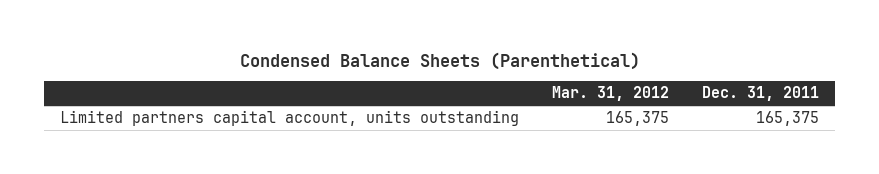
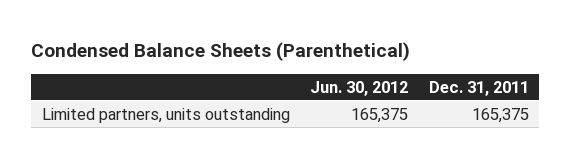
[552,86,670,102] Mar. 31, 2012 -> none
none -> [310,80,409,96] Jun. 30, 2012
[60,110,520,127] Limited partners capital account, units outstanding -> [41,108,290,124] Limited partners, units outstanding

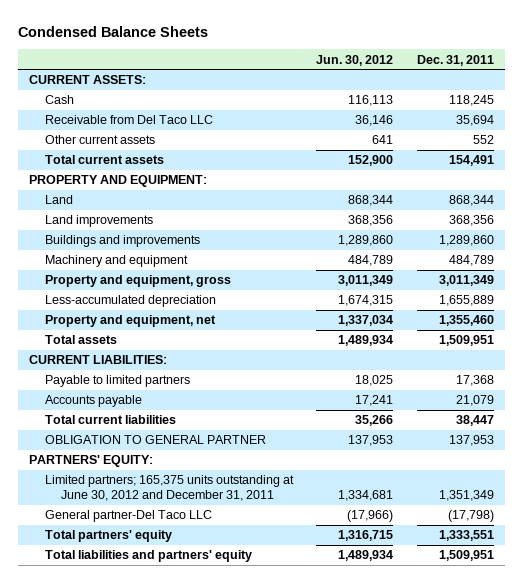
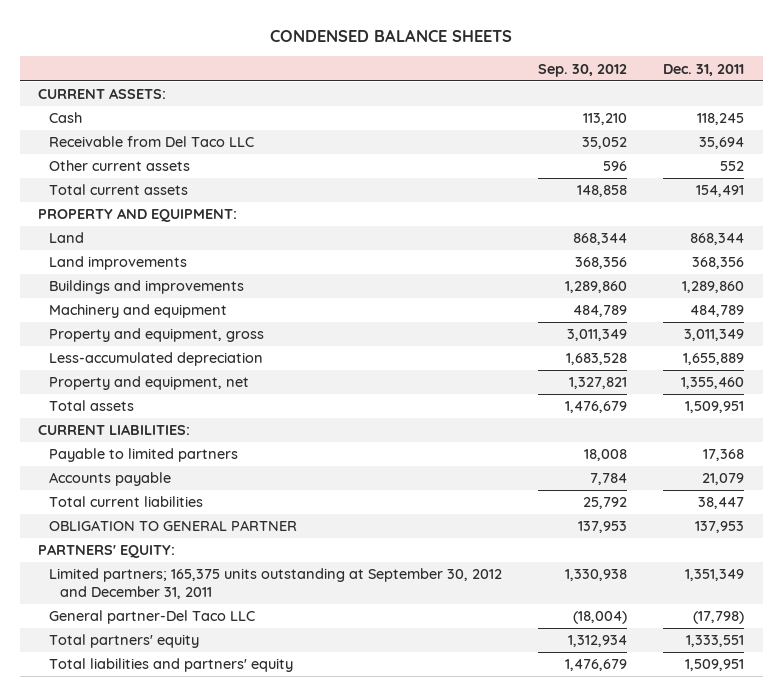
[17,25,208,37] Condensed Balance Sheets -> [270,29,513,43] CONDENSED BALANCE SHEETS
[316,54,394,66] Jun. 30, 2012 -> none
none -> [538,63,628,77] Sep. 30, 2012
[44,475,294,502] Limited partners; 165,375 units outstanding at June 30, 2012 and December 31, 2011 -> [49,568,503,599] Limited partners; 165,375 units outstanding at September 30, 2012 and December 31, 2011

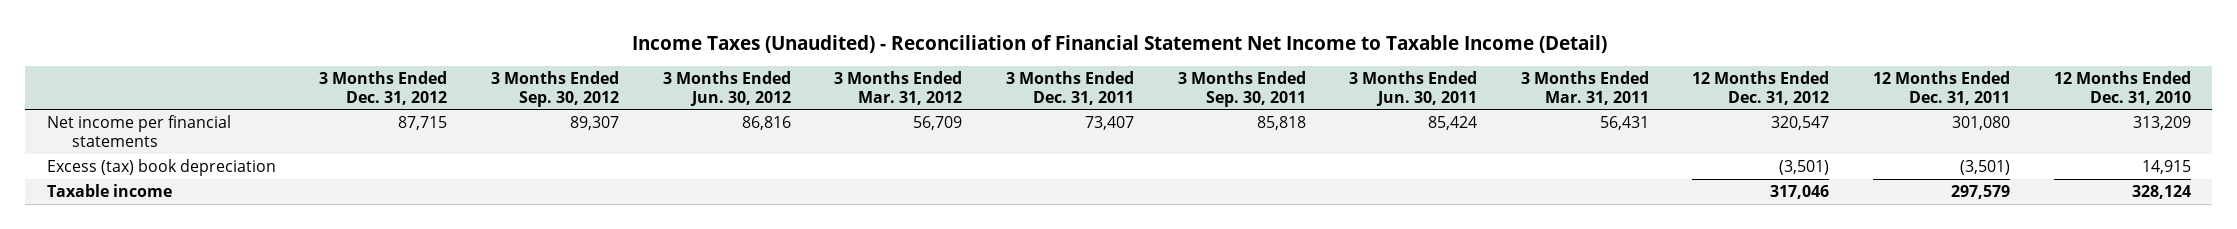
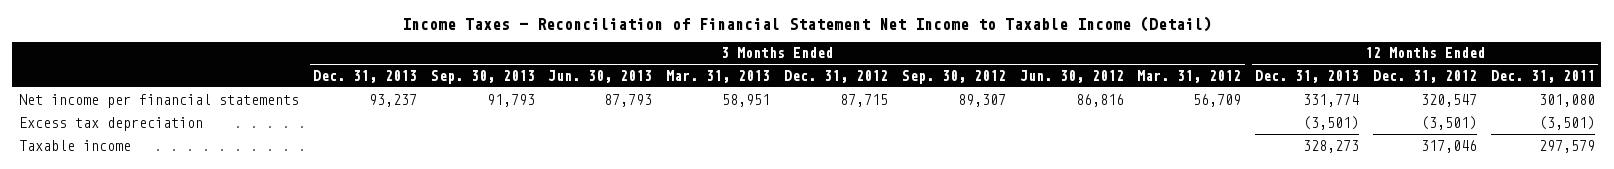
[631,34,1607,53] Income Taxes (Unaudited) - Reconciliation of Financial Statement Net Income to Taxable Income (Detail) -> [401,16,1212,33] Income Taxes - Reconciliation of Financial Statement Net Income to Taxable Income (Detail)
[1005,70,1134,105] 3 Months Ended Dec. 31, 2011 -> none
[1177,70,1306,107] 3 Months Ended Sep. 30, 2011 -> none
[1349,70,1478,106] 3 Months Ended Jun. 30, 2011 -> none
[1520,70,1649,105] 3 Months Ended Mar. 31, 2011 -> none
[2053,70,2191,105] 12 Months Ended Dec. 31, 2010 -> none
none -> [312,69,417,83] Dec. 31, 2013
none -> [430,69,535,84] Sep. 30, 2013
none -> [548,69,653,83] Jun. 30, 2013
none -> [666,69,771,83] Mar. 31, 2013
none -> [1255,69,1360,83] Dec. 31, 2013
[46,159,276,177] Excess (tax) book depreciation -> [19,116,204,131] Excess tax depreciation

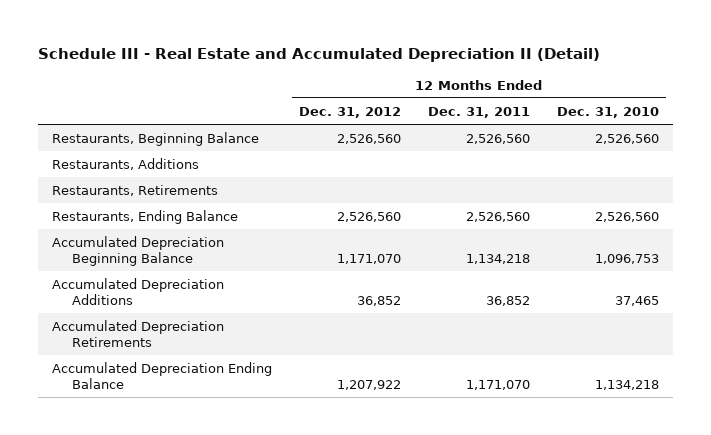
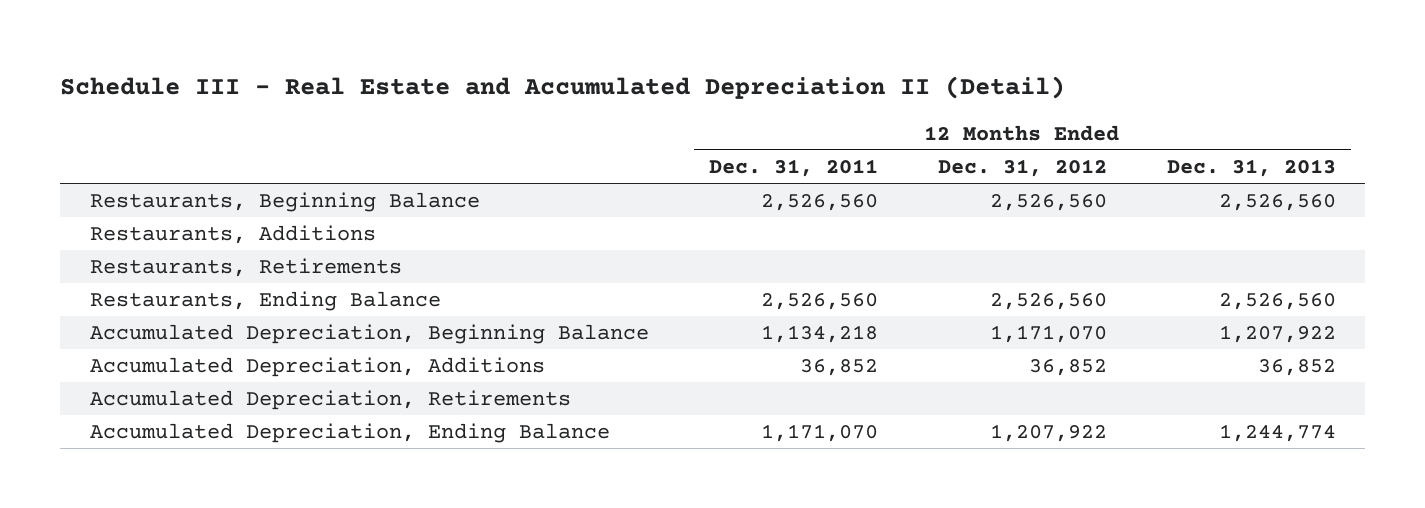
[557,106,660,118] Dec. 31, 2010 -> none
none -> [1166,158,1336,177] Dec. 31, 2013
[51,235,224,266] Accumulated Depreciation Beginning Balance -> [89,324,649,345] Accumulated Depreciation, Beginning Balance
[51,277,224,305] Accumulated Depreciation Additions -> [89,357,545,378] Accumulated Depreciation, Additions
[51,319,224,347] Accumulated Depreciation Retirements -> [89,390,571,411] Accumulated Depreciation, Retirements
[51,361,272,389] Accumulated Depreciation Ending Balance -> [89,423,610,444] Accumulated Depreciation, Ending Balance

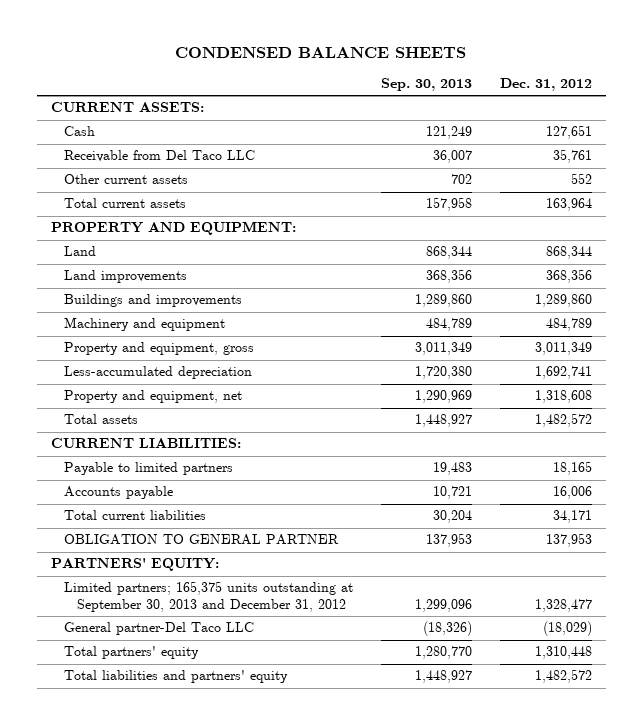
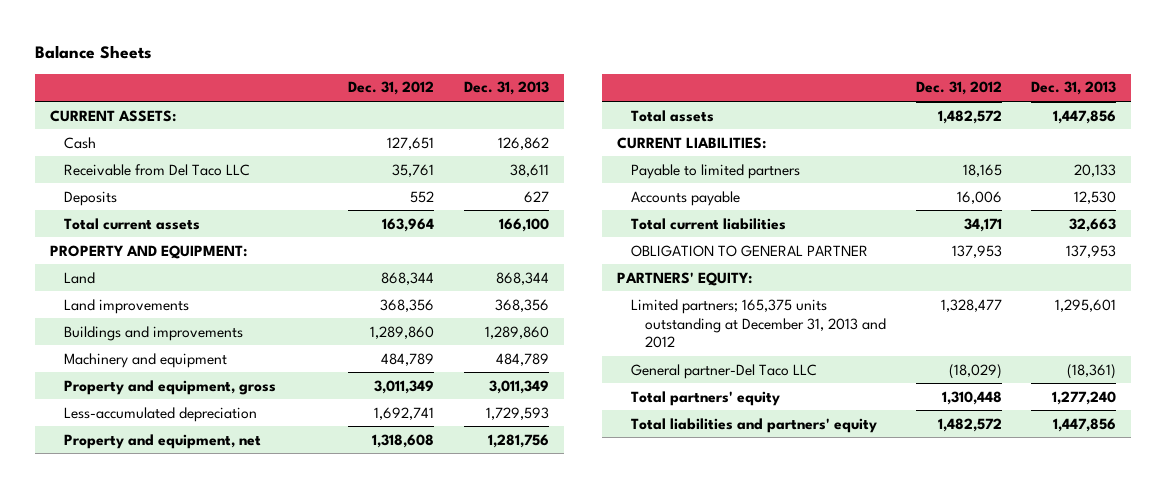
[175,47,467,59] CONDENSED BALANCE SHEETS -> [34,45,152,60] Balance Sheets
[380,77,472,91] Sep. 30, 2013 -> none
none -> [464,81,550,96] Dec. 31, 2013
[63,174,188,185] Other current assets -> [63,190,117,206] Deposits
[63,581,353,612] Limited partners; 165,375 units outstanding at September 30, 2013 and December 31, 2012 -> [630,298,886,349] Limited partners; 165,375 units outstanding at December 31, 2013 and 2012

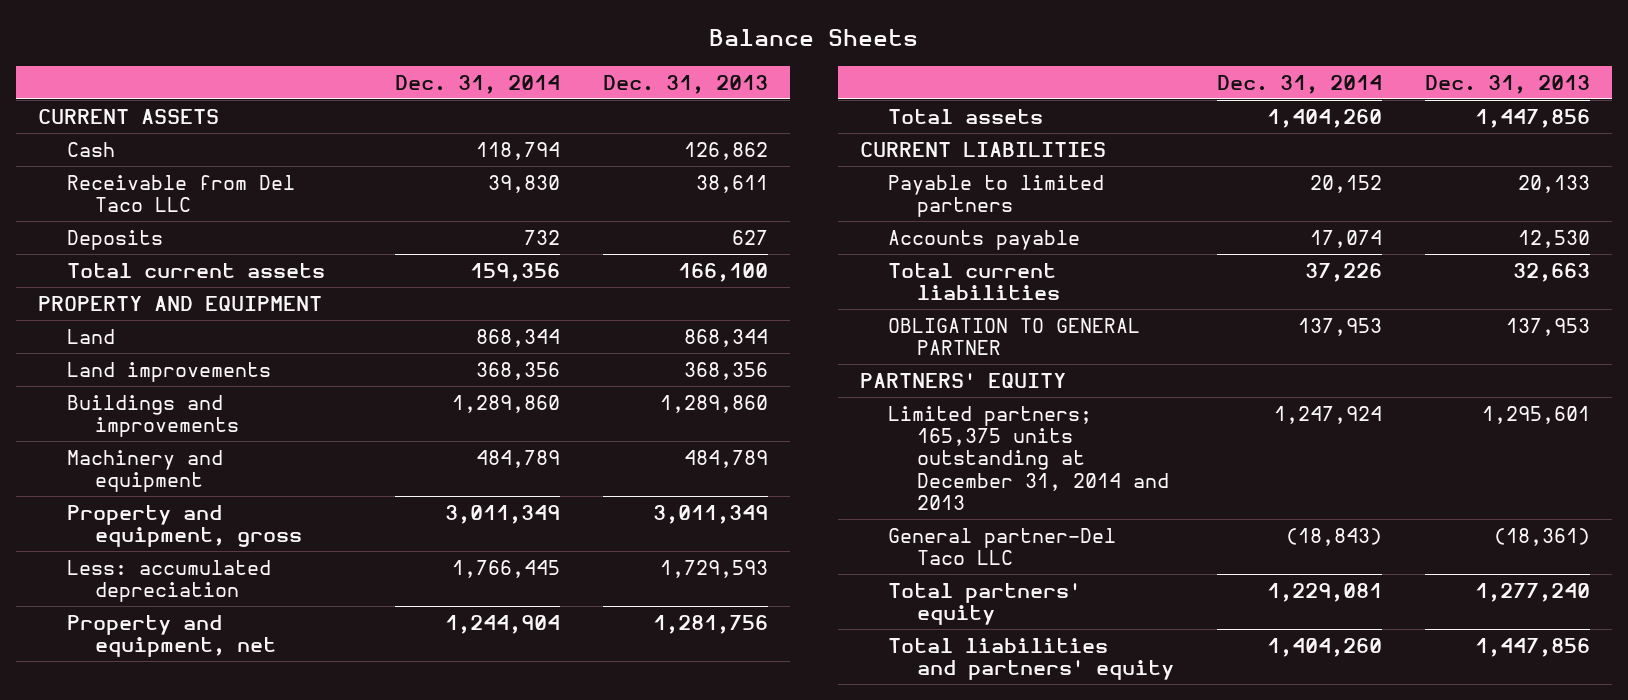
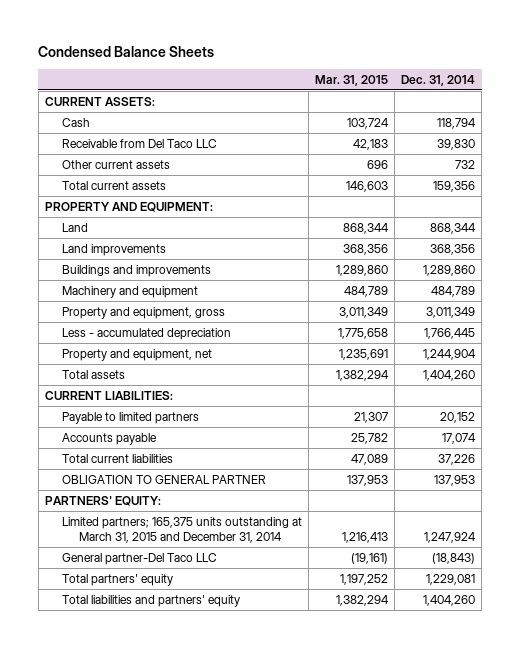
[708,29,918,47] Balance Sheets -> [38,45,215,57] Condensed Balance Sheets
[603,74,769,94] Dec. 31, 2013 -> none
none -> [315,74,389,86] Mar. 31, 2015
[38,108,220,124] CURRENT ASSETS -> [44,96,155,106] CURRENT ASSETS:
[66,229,163,250] Deposits -> [61,159,170,169] Other current assets
[38,295,323,311] PROPERTY AND EQUIPMENT -> [44,201,213,212] PROPERTY AND EQUIPMENT:
[66,559,271,603] Less: accumulated depreciation -> [61,327,231,340] Less - accumulated depreciation
[859,141,1106,157] CURRENT LIABILITIES -> [44,390,173,400] CURRENT LIABILITIES:
[859,372,1066,388] PARTNERS' EQUITY -> [44,495,161,506] PARTNERS' EQUITY:
[888,405,1169,510] Limited partners; 165,375 units outstanding at December 31, 2014 and 2013 -> [61,516,302,544] Limited partners; 165,375 units outstanding at March 31, 2015 and December 31, 2014

